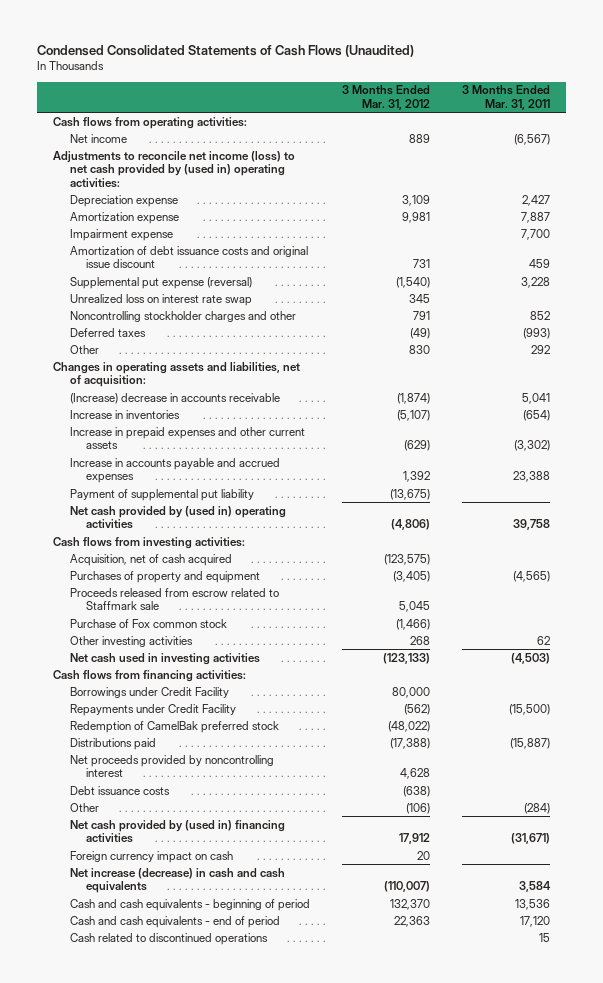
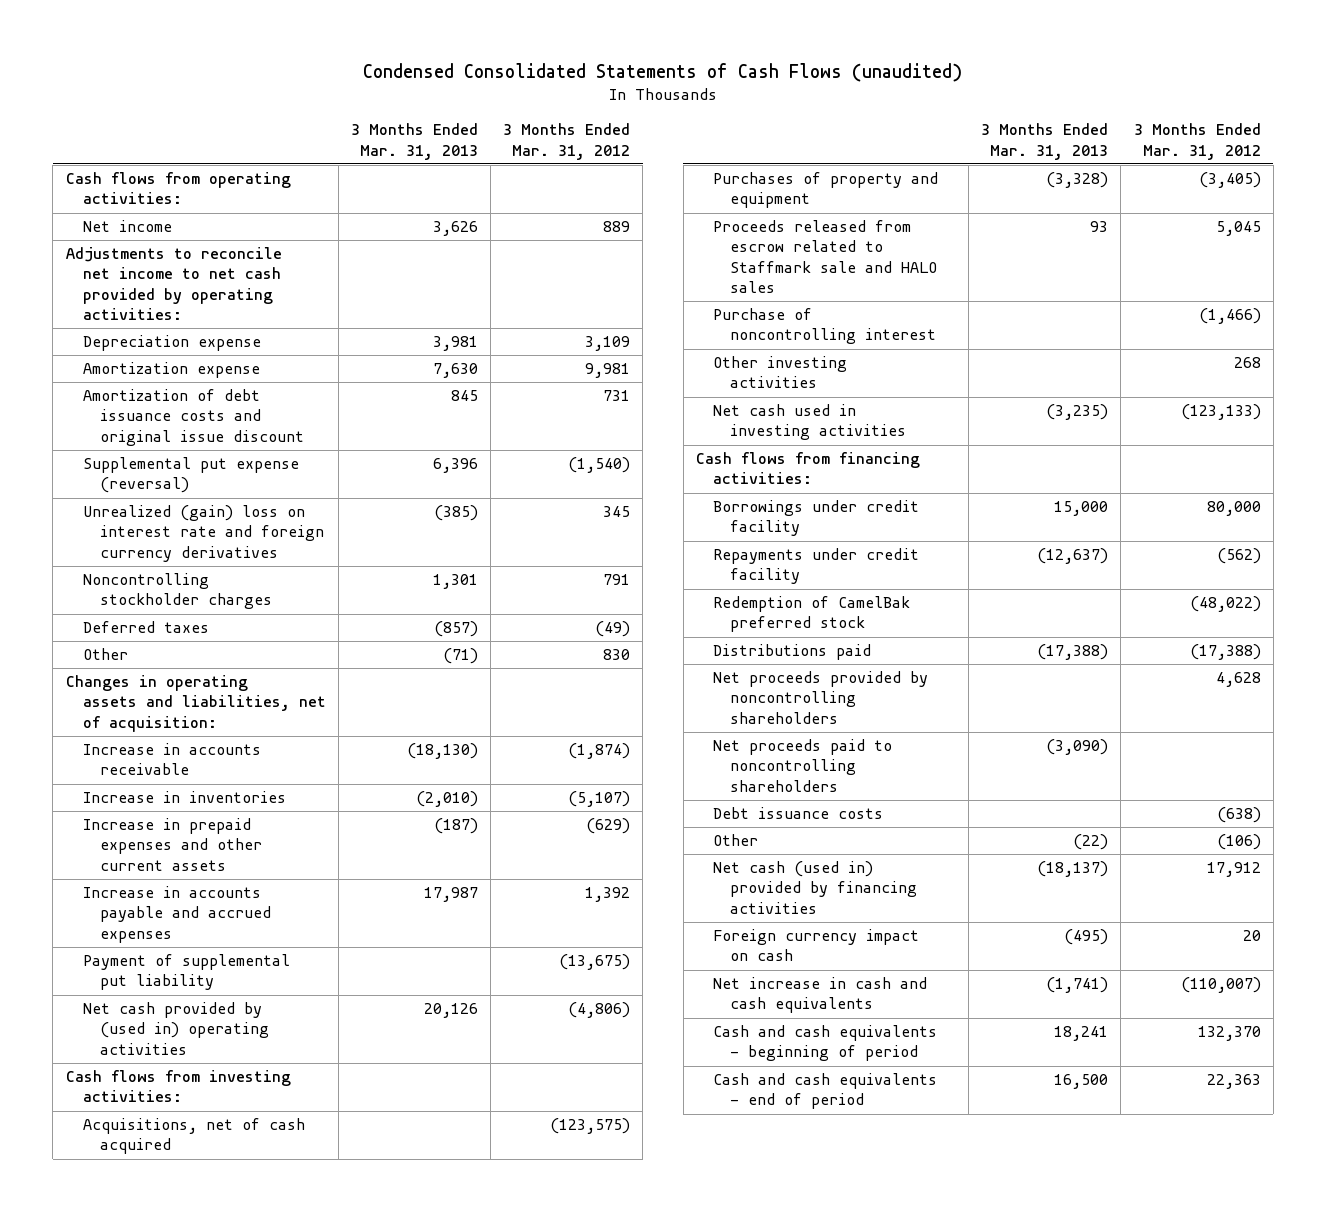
[36,44,414,57] Condensed Consolidated Statements of Cash Flows (Unaudited) -> [363,63,963,83] Condensed Consolidated Statements of Cash Flows (unaudited)
[461,85,550,111] 3 Months Ended Mar. 31, 2011 -> none
none -> [350,123,478,160] 3 Months Ended Mar. 31, 2013
[52,150,295,189] Adjustments to reconcile net income (loss) to net cash provided by (used in) operating activities: -> [65,247,282,320] Adjustments to reconcile net income to net cash provided by operating activities:
[69,228,173,241] Impairment expense -> none
[69,293,252,306] Unrealized loss on interest rate swap -> [82,505,324,562] Unrealized (gain) loss on interest rate and foreign currency derivatives
[69,310,296,322] Noncontrolling stockholder charges and other -> [82,573,272,610] Noncontrolling stockholder charges
[69,392,280,404] (Increase) decrease in accounts receivable -> [82,743,261,776] Increase in accounts receivable
[69,553,232,566] Acquisition, net of cash acquired -> [82,1118,305,1155] Acquisitions, net of cash acquired
[69,587,279,611] Proceeds released from escrow related to Staffmark sale -> [712,220,937,293] Proceeds released from escrow related to Staffmark sale and HALO sales
[69,618,227,628] Purchase of Fox common stock -> [712,308,936,345] Purchase of noncontrolling interest
[69,686,229,698] Borrowings under Credit Facility -> [712,500,919,537] Borrowings under credit facility
[69,703,236,716] Repayments under Credit Facility -> [712,548,919,585] Repayments under credit facility
[69,754,274,778] Net proceeds provided by noncontrolling interest -> [712,671,928,724] Net proceeds provided by noncontrolling shareholders
none -> [712,739,892,792] Net proceeds paid to noncontrolling shareholders
[69,819,285,844] Net cash provided by (used in) financing activities -> [712,861,917,914] Net cash (used in) provided by financing activities
[69,867,285,894] Net increase (decrease) in cash and cash equivalents -> [712,977,927,1014] Net increase in cash and cash equivalents
[69,932,268,945] Cash related to discontinued operations -> none

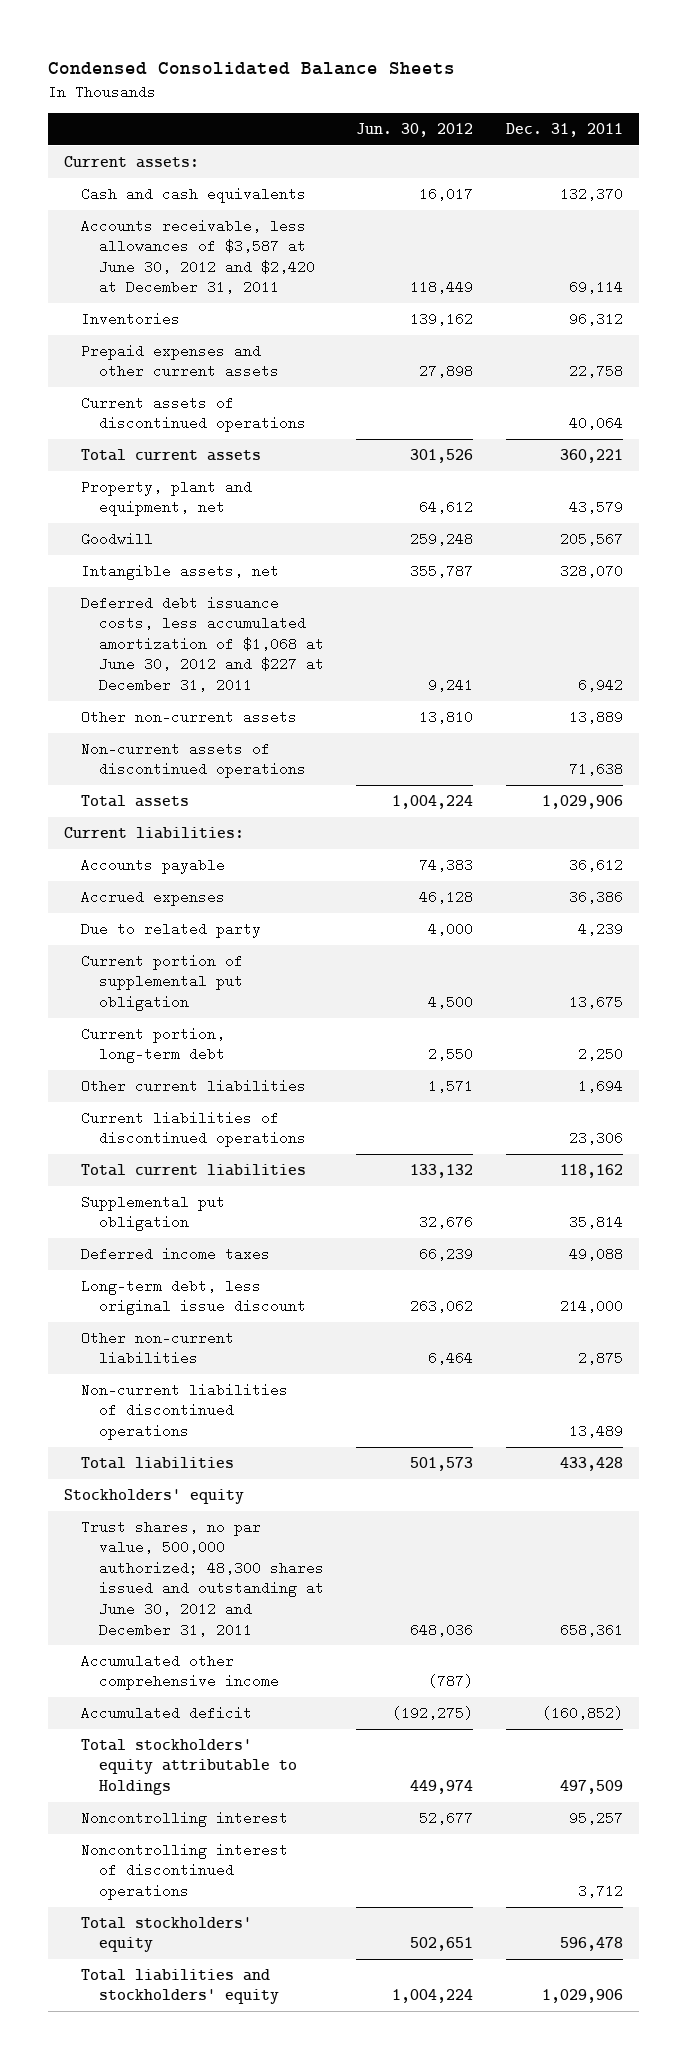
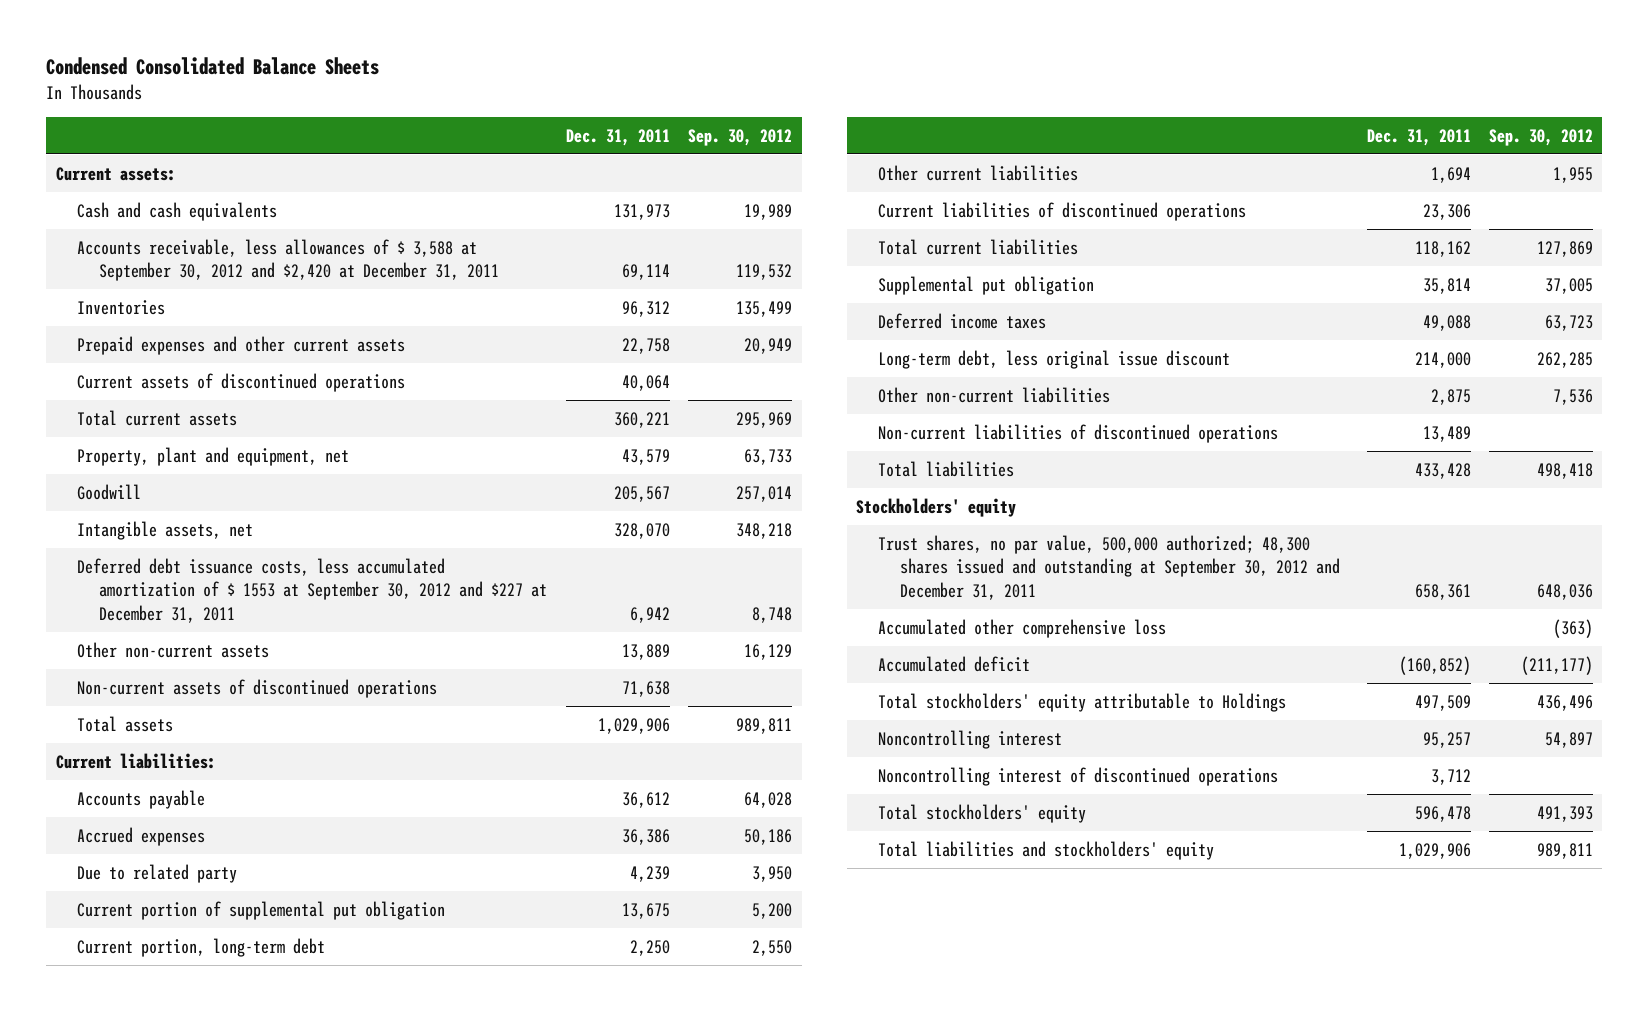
[356,123,474,138] Jun. 30, 2012 -> none
none -> [688,128,793,146] Sep. 30, 2012
[559,186,623,201] 132,370 -> [613,203,670,220] 131,973
[81,218,315,295] Accounts receivable, less allowances of $3,587 at June 30, 2012 and $2,420 at December 31, 2011 -> [77,238,500,282] Accounts receivable, less allowances of $ 3,588 at September 30, 2012 and $2,420 at December 31, 2011
[81,595,324,693] Deferred debt issuance costs, less accumulated amortization of $1,068 at June 30, 2012 and $227 at December 31, 2011 -> [77,557,548,623] Deferred debt issuance costs, less accumulated amortization of $ 1553 at September 30, 2012 and $227 at December 31, 2011
[81,1519,324,1637] Trust shares, no par value, 500,000 authorized; 48,300 shares issued and outstanding at June 30, 2012 and December 31, 2011 -> [878,534,1340,600] Trust shares, no par value, 500,000 authorized; 48,300 shares issued and outstanding at September 30, 2012 and December 31, 2011
[81,1653,279,1691] Accumulated other comprehensive income -> [878,618,1167,638] Accumulated other comprehensive loss

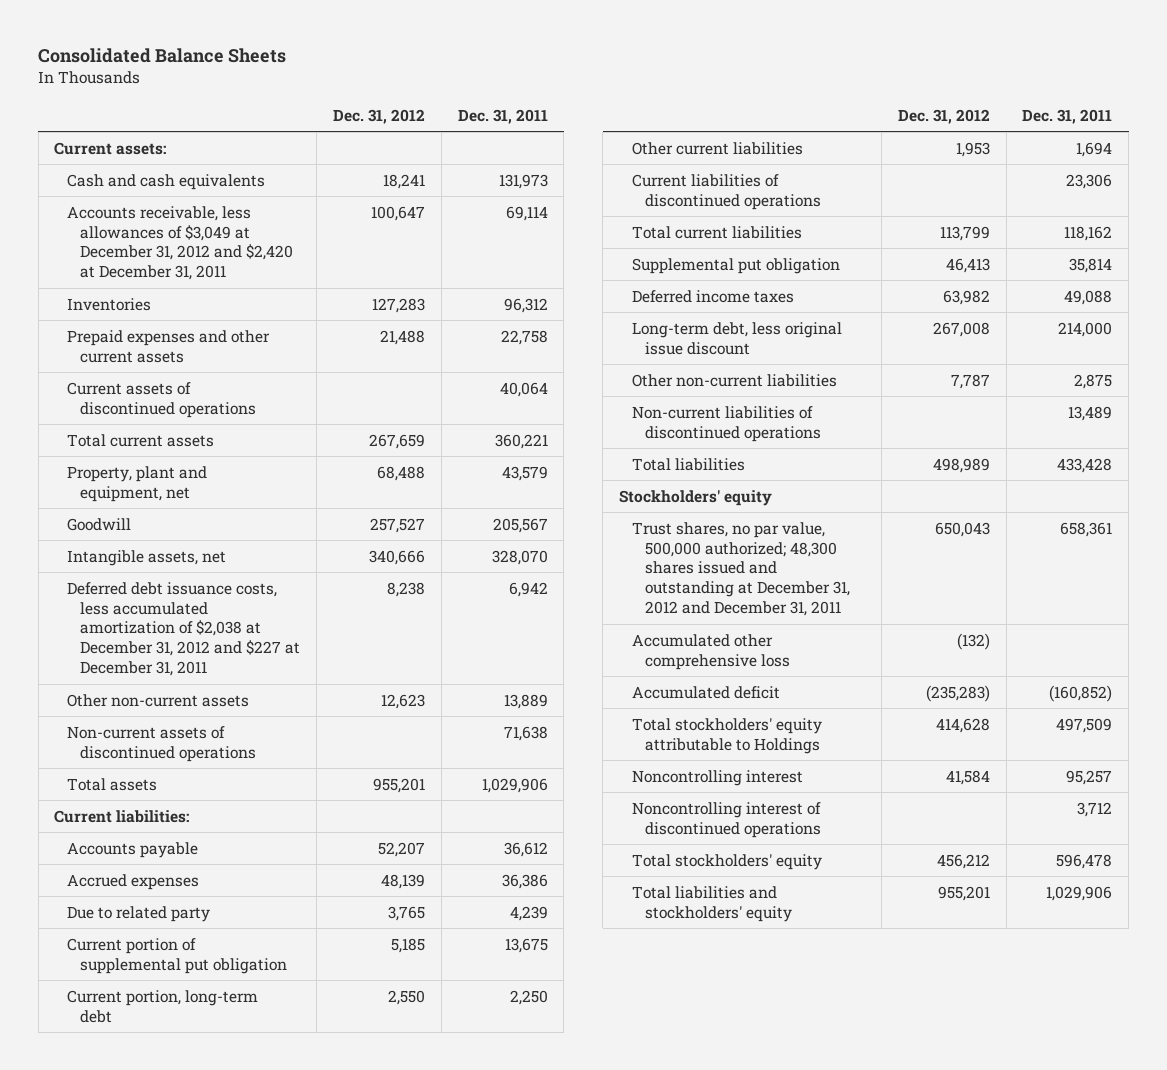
[46,57,380,76] Condensed Consolidated Balance Sheets -> [38,48,287,64] Consolidated Balance Sheets
[688,128,793,146] Sep. 30, 2012 -> none
none -> [332,108,425,124] Dec. 31, 2012
[77,238,500,282] Accounts receivable, less allowances of $ 3,588 at September 30, 2012 and $2,420 at December 31, 2011 -> [67,205,294,281] Accounts receivable, less allowances of $3,049 at December 31, 2012 and $2,420 at December 31, 2011
[77,557,548,623] Deferred debt issuance costs, less accumulated amortization of $ 1553 at September 30, 2012 and $227 at December 31, 2011 -> [67,581,301,677] Deferred debt issuance costs, less accumulated amortization of $2,038 at December 31, 2012 and $227 at December 31, 2011
[878,534,1340,600] Trust shares, no par value, 500,000 authorized; 48,300 shares issued and outstanding at September 30, 2012 and December 31, 2011 -> [632,521,851,617] Trust shares, no par value, 500,000 authorized; 48,300 shares issued and outstanding at December 31, 2012 and December 31, 2011

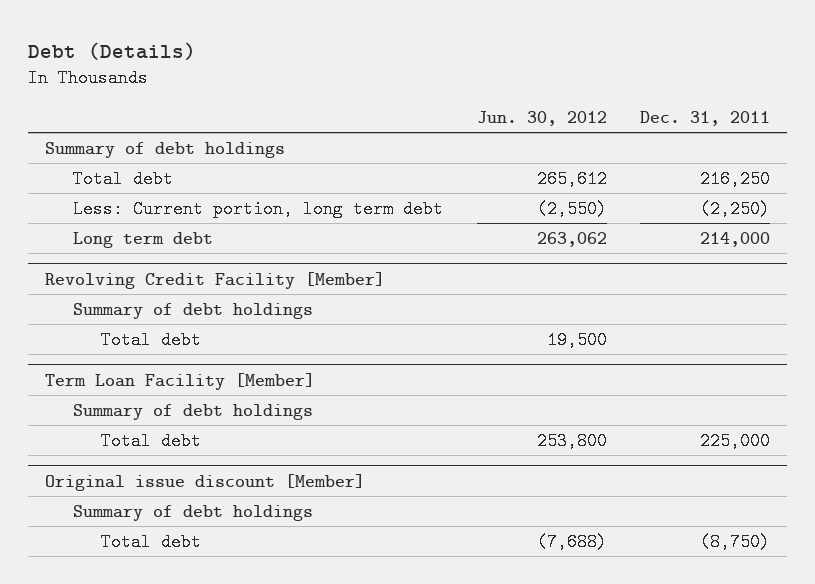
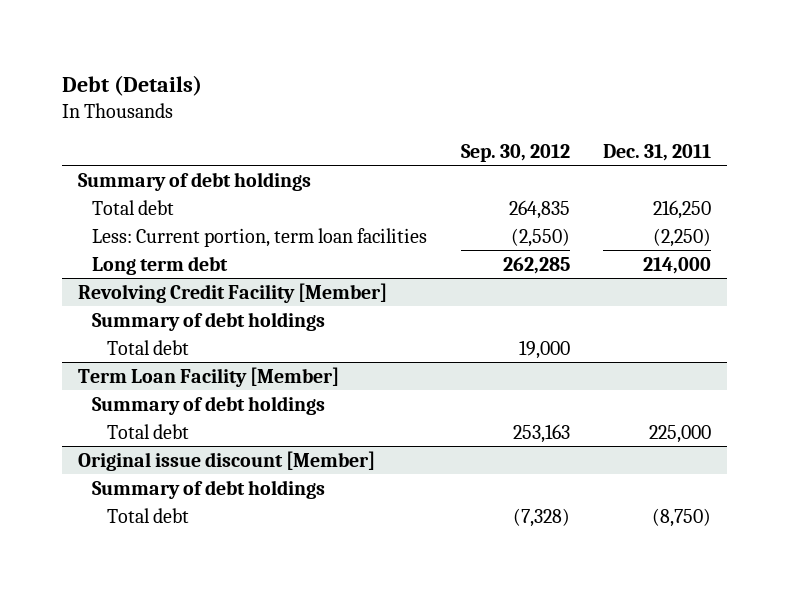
[476,111,607,127] Jun. 30, 2012 -> none
none -> [460,143,570,162] Sep. 30, 2012
[72,199,443,218] Less: Current portion, long term debt -> [92,227,428,247] Less: Current portion, term loan facilities

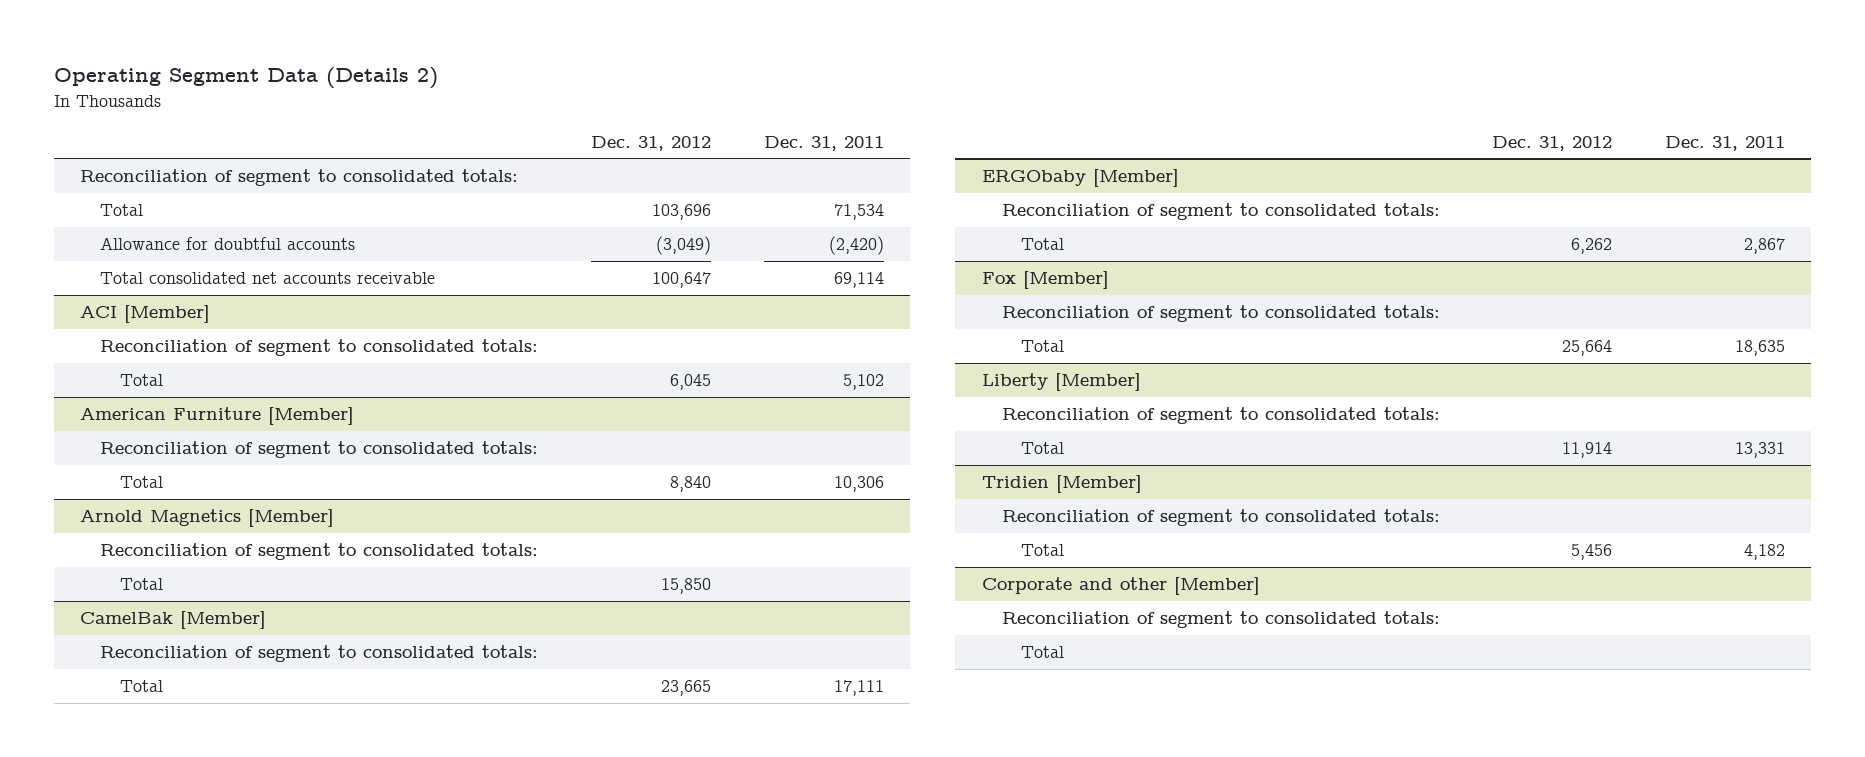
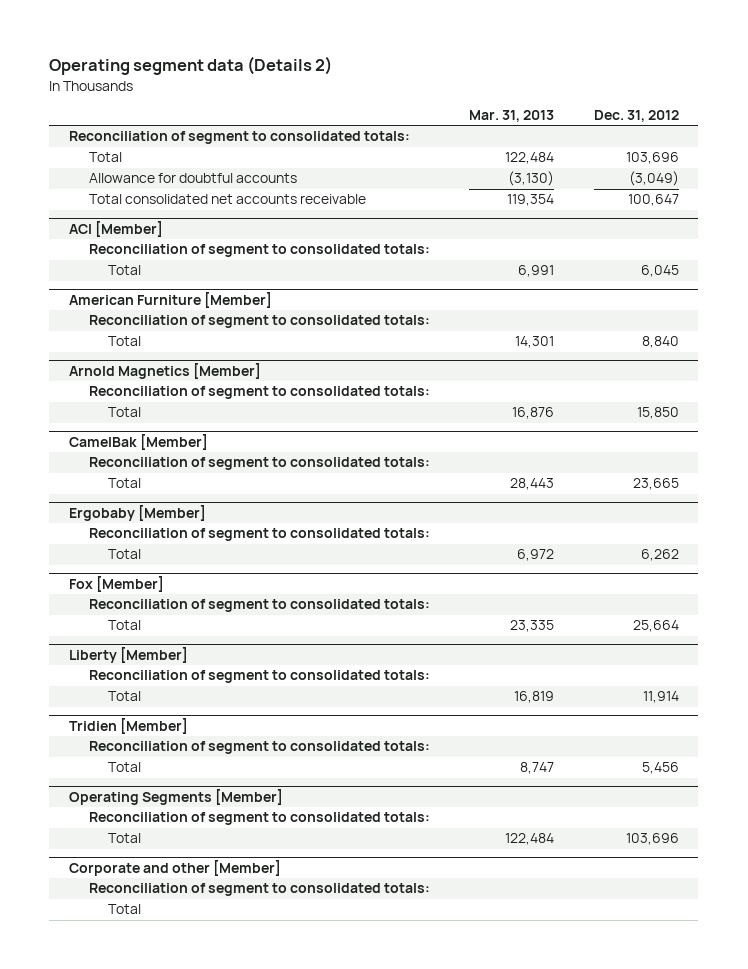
[53,67,438,90] Operating Segment Data (Details 2) -> [49,56,333,76] Operating segment data (Details 2)
[763,135,884,151] Dec. 31, 2011 -> none
none -> [469,110,555,123] Mar. 31, 2013
[981,169,1179,188] ERGObaby [Member] -> [69,504,207,521] Ergobaby [Member]
none -> [69,788,284,805] Operating Segments [Member]
none -> [88,812,430,826] Reconciliation of segment to consolidated totals:
none -> [108,833,142,844] Total

